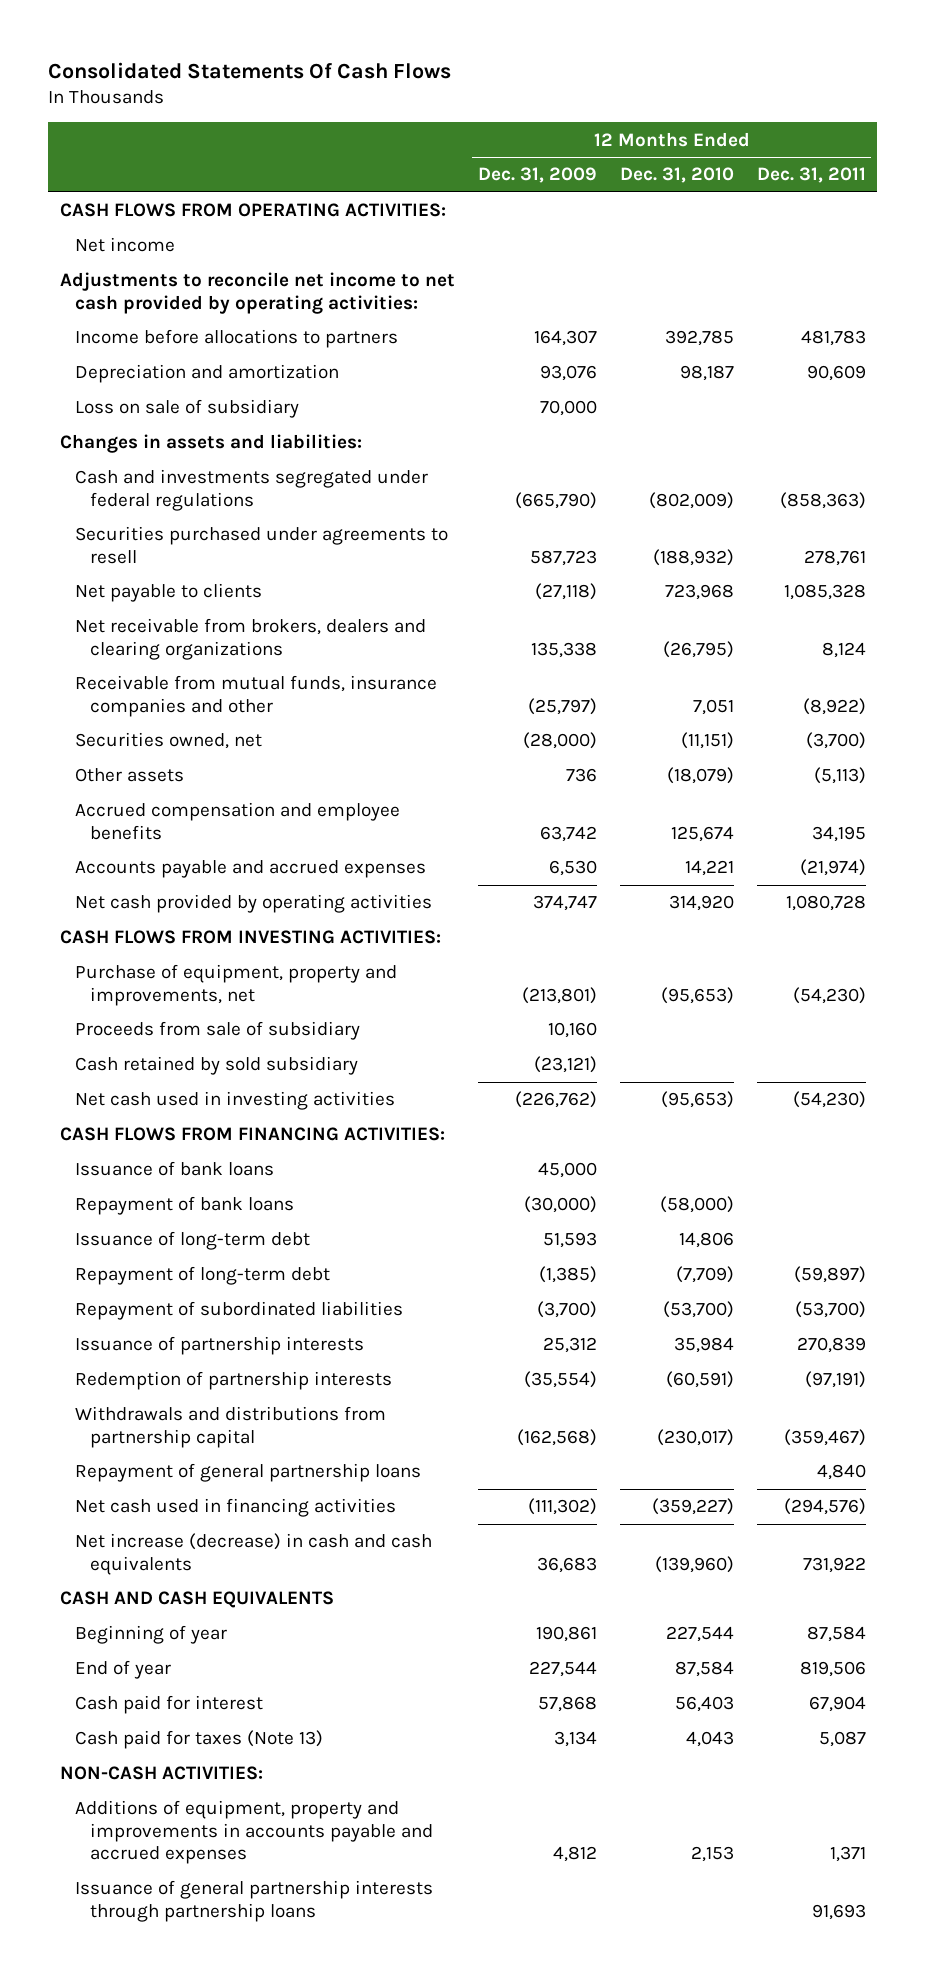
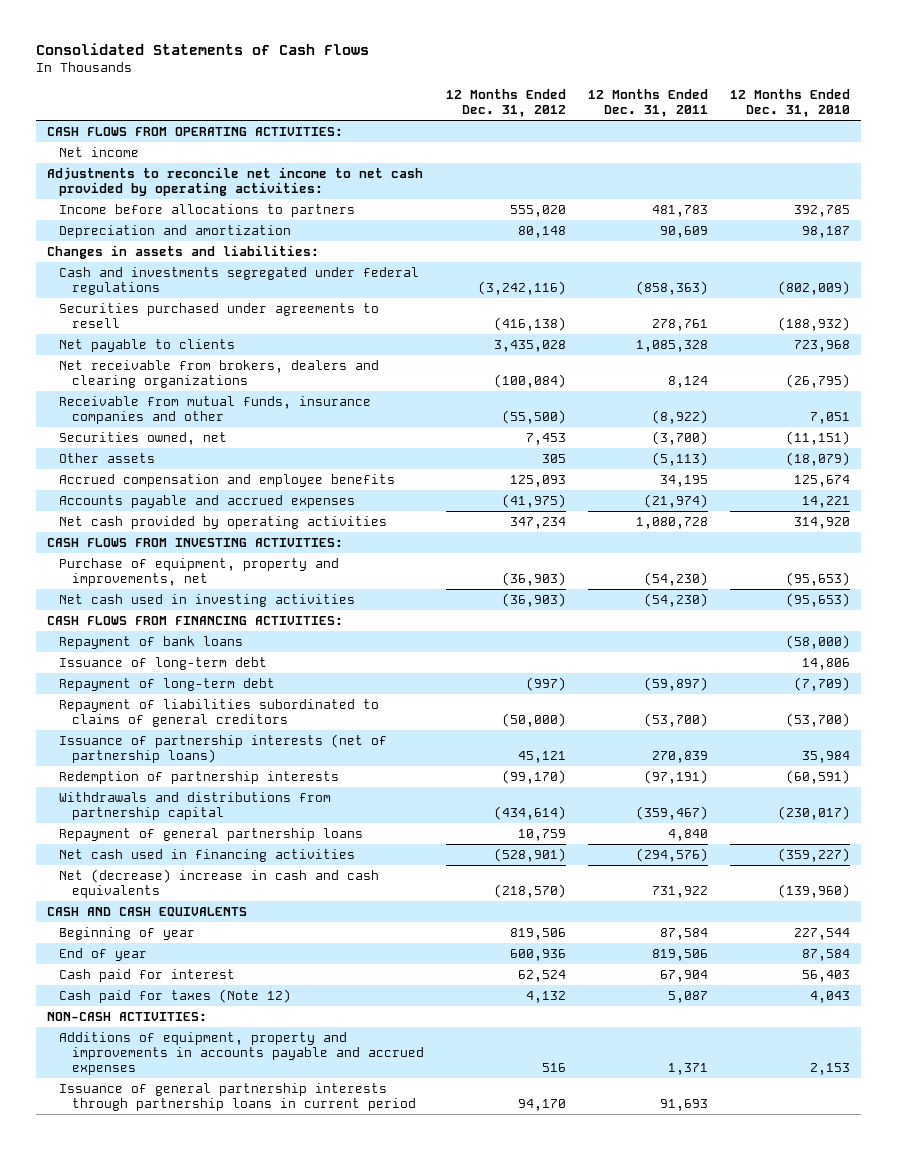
[48,61,452,79] Consolidated Statements Of Cash Flows -> [35,42,369,55] Consolidated Statements of Cash Flows
[477,167,597,184] Dec. 31, 2009 -> none
none -> [445,89,566,118] 12 Months Ended Dec. 31, 2012
[75,399,300,419] Loss on sale of subsidiary -> none
[75,1021,361,1041] Proceeds from sale of subsidiary -> none
[75,1056,359,1076] Cash retained by sold subsidiary -> none
[75,1161,275,1177] Issuance of bank loans -> none
[75,1301,404,1321] Repayment of subordinated liabilities -> [59,698,380,727] Repayment of liabilities subordinated to claims of general creditors
[75,1336,365,1356] Issuance of partnership interests -> [59,733,388,763] Issuance of partnership interests (net of partnership loans)
[75,1533,433,1575] Net increase (decrease) in cash and cash equivalents -> [59,868,380,898] Net (decrease) increase in cash and cash equivalents
[75,1730,324,1750] Cash paid for taxes (Note 13) -> [59,988,292,1003] Cash paid for taxes (Note 12)
[75,1880,434,1922] Issuance of general partnership interests through partnership loans -> [59,1082,416,1111] Issuance of general partnership interests through partnership loans in current period

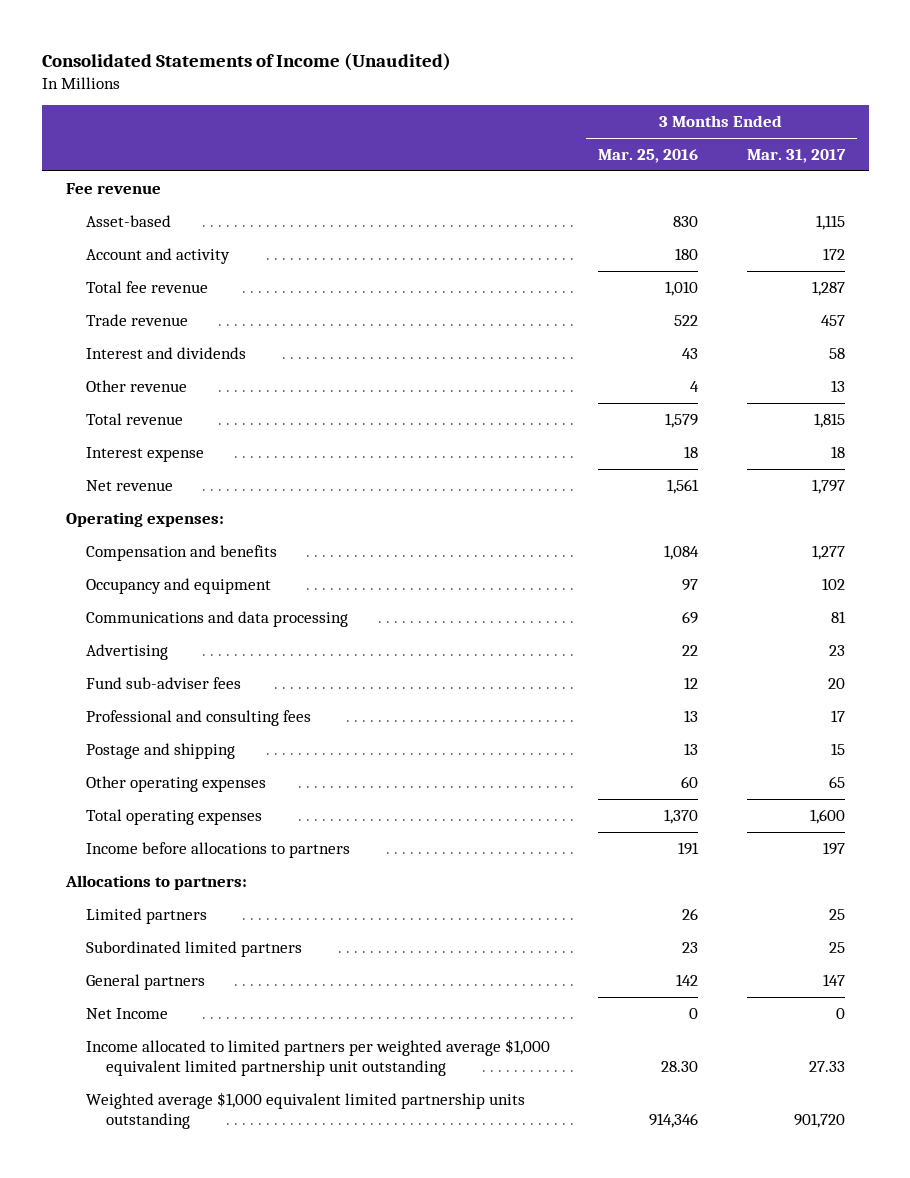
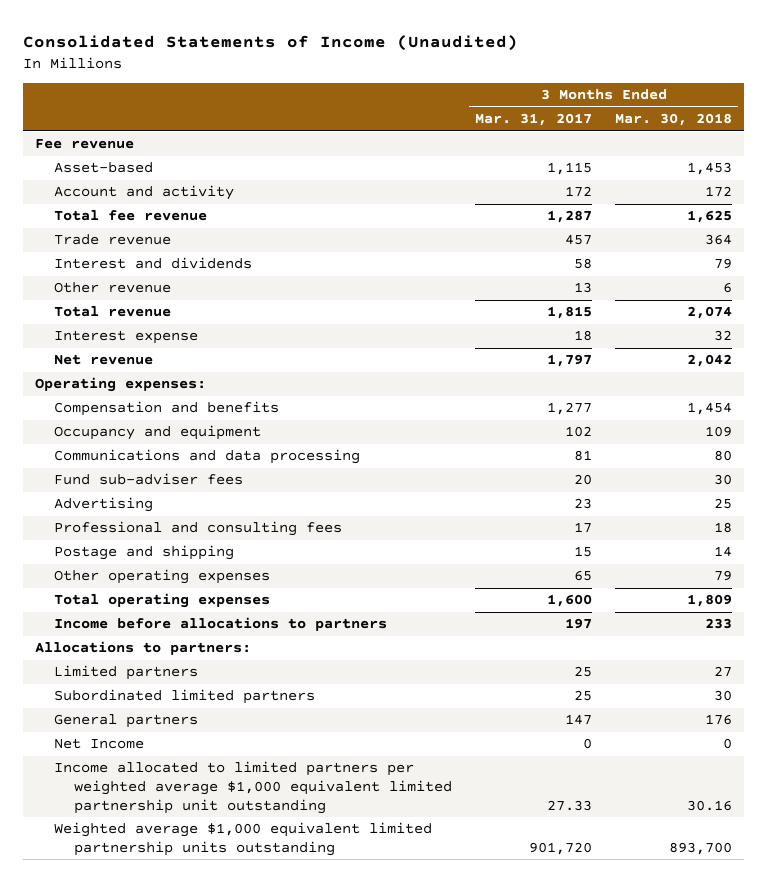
[598,149,699,164] Mar. 25, 2016 -> none
none -> [615,113,733,127] Mar. 30, 2018
[85,643,168,660] Advertising -> [54,497,154,513] Advertising

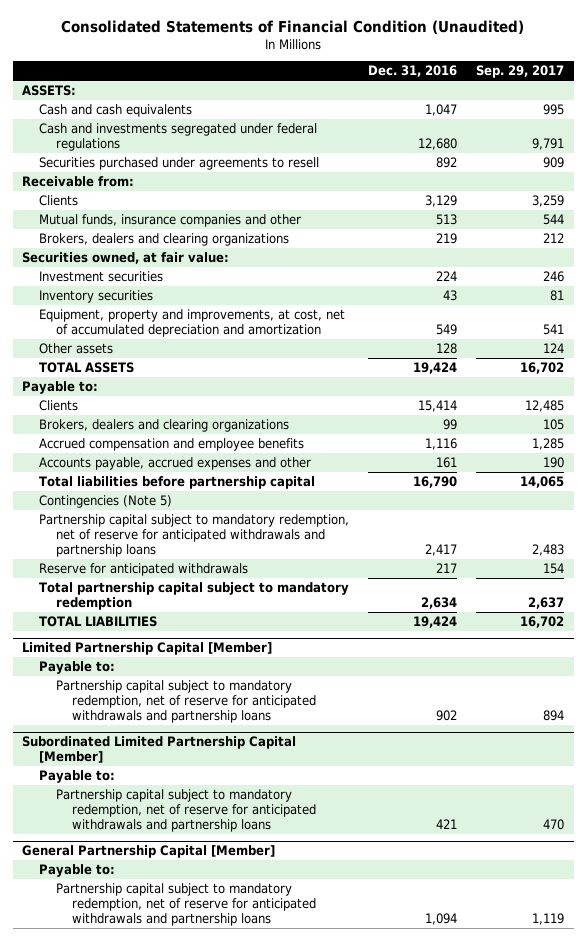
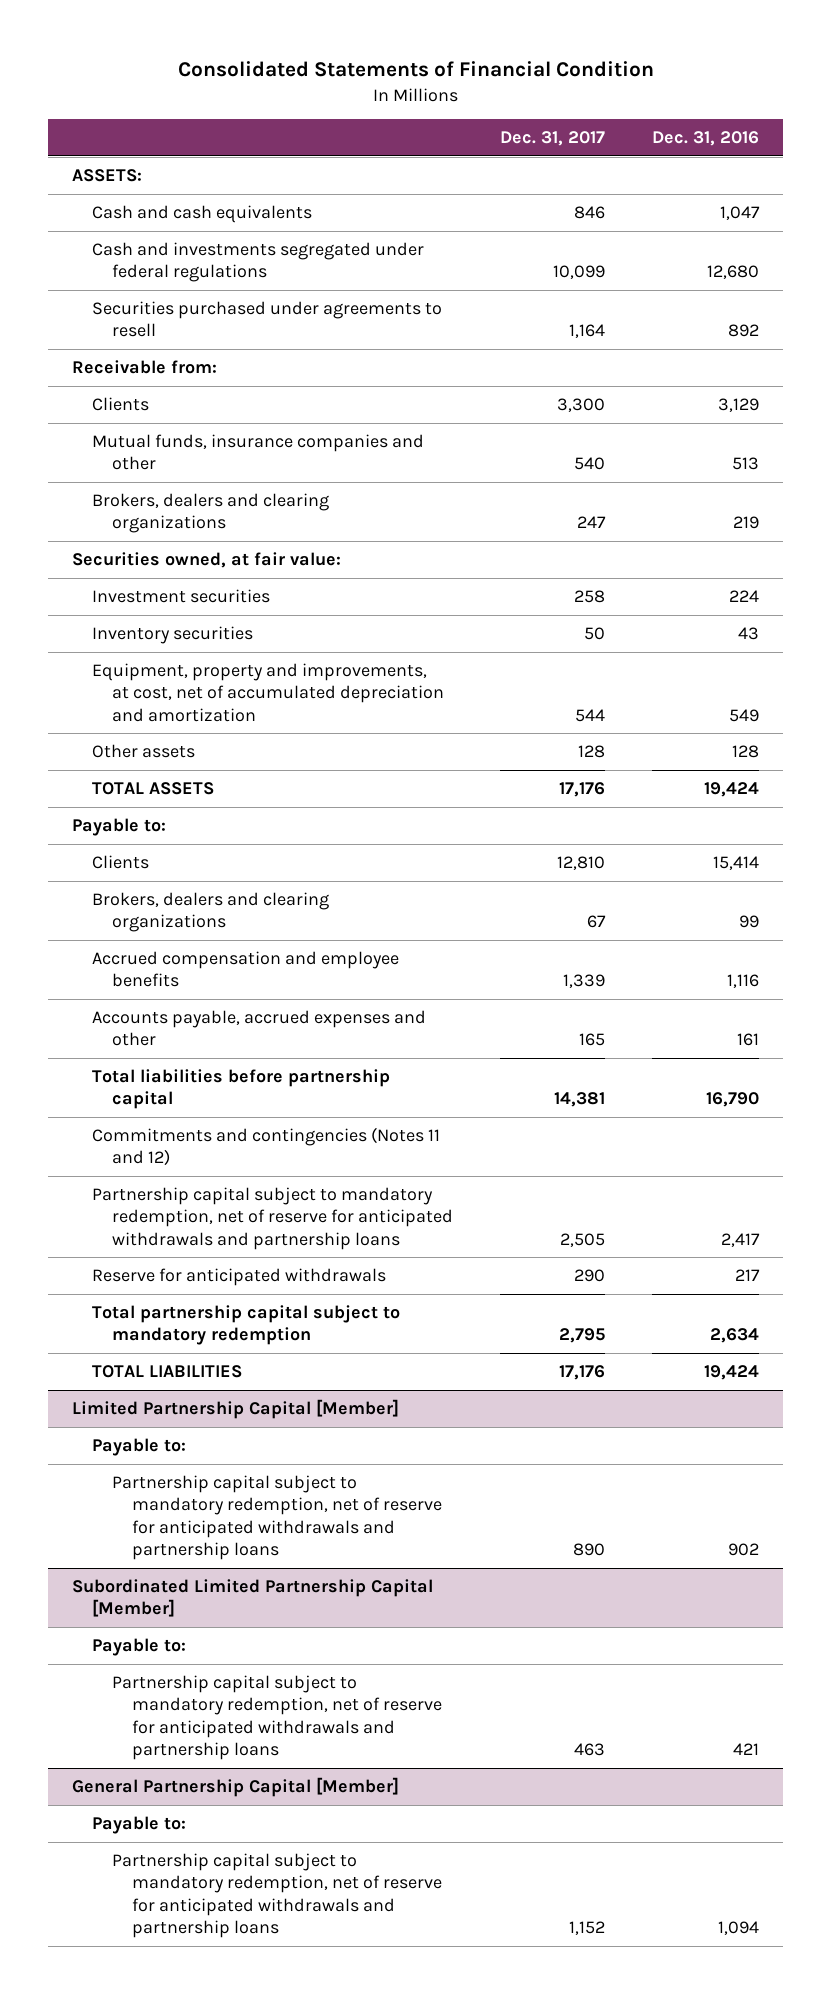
[61,19,525,34] Consolidated Statements of Financial Condition (Unaudited) -> [177,61,654,78] Consolidated Statements of Financial Condition
[476,65,565,79] Sep. 29, 2017 -> none
none -> [500,131,606,147] Dec. 31, 2017
[38,495,172,509] Contingencies (Note 5) -> [91,1127,440,1167] Commitments and contingencies (Notes 11 and 12)

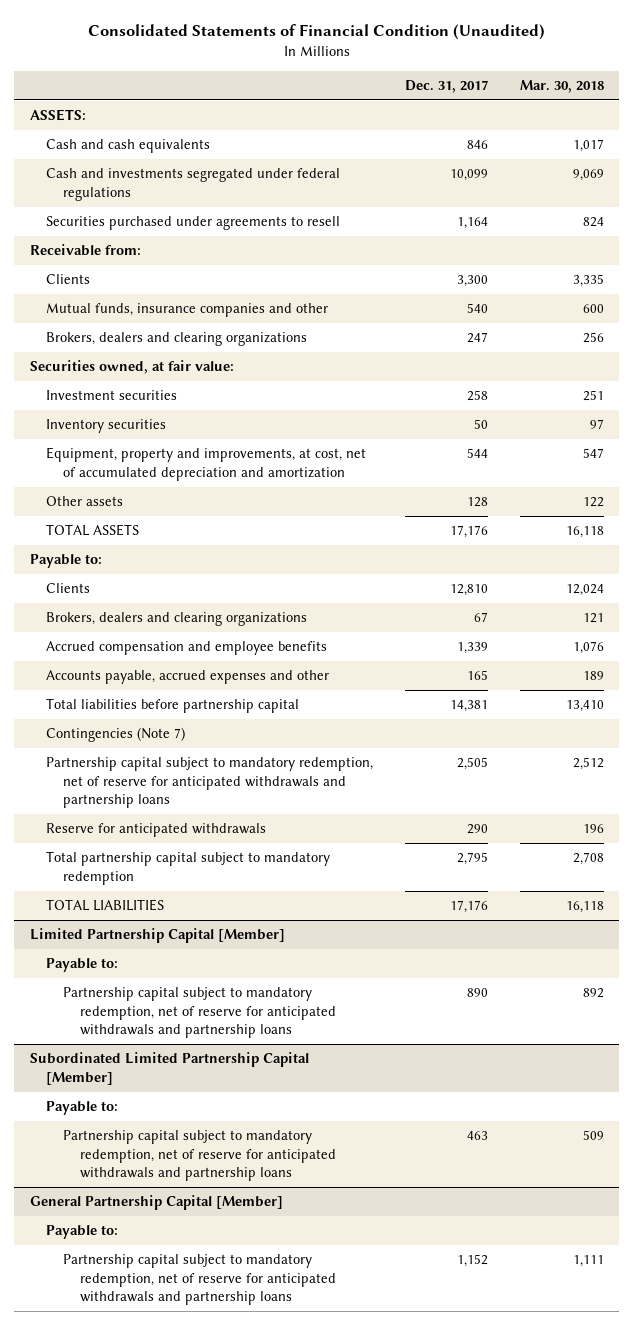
[177,61,654,78] Consolidated Statements of Financial Condition -> [87,24,545,41] Consolidated Statements of Financial Condition (Unaudited)
[652,131,760,147] Dec. 31, 2016 -> none
none -> [519,79,604,93] Mar. 30, 2018
[91,1127,440,1167] Commitments and contingencies (Notes 11 and 12) -> [46,727,186,743] Contingencies (Note 7)

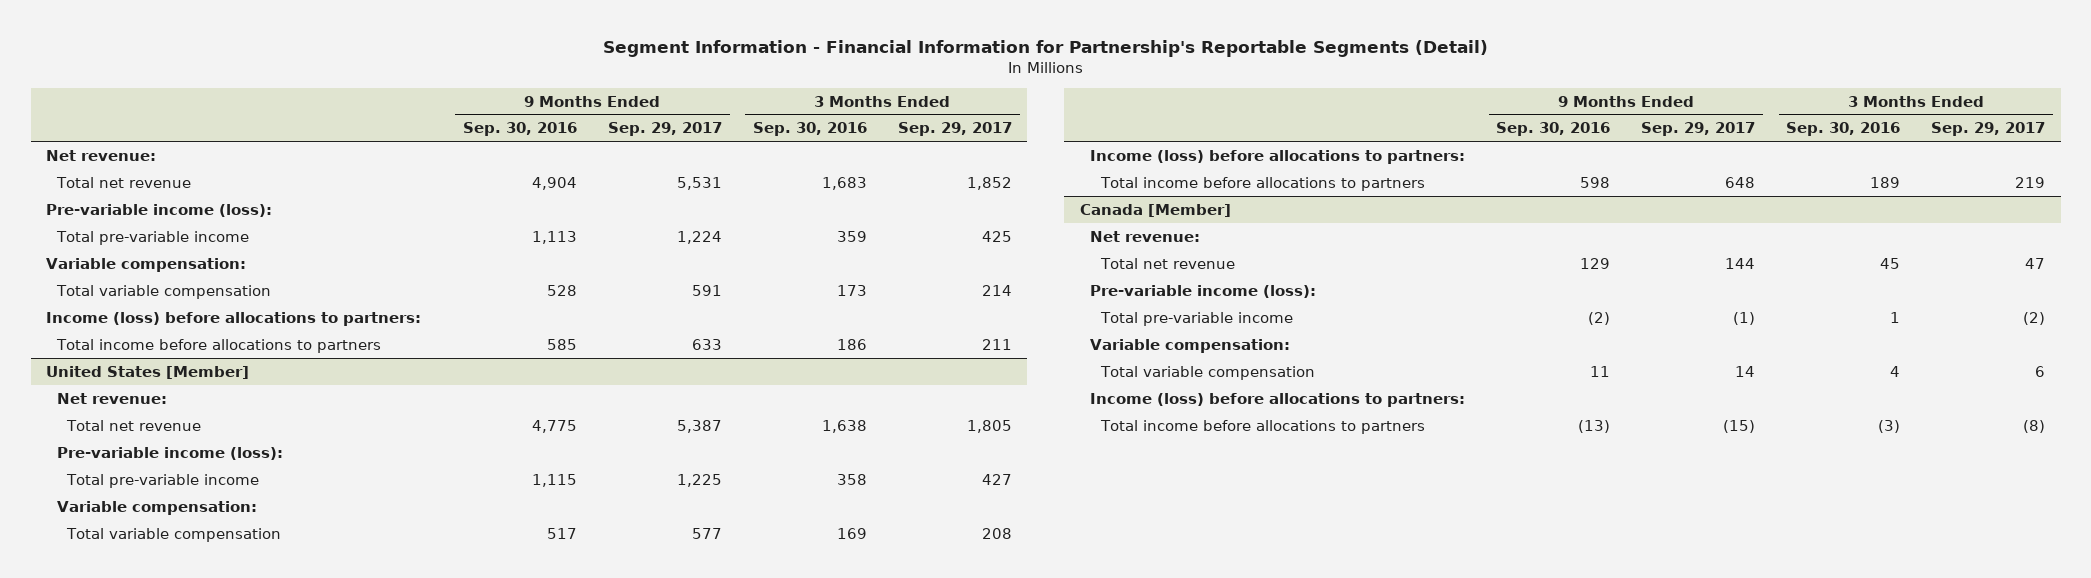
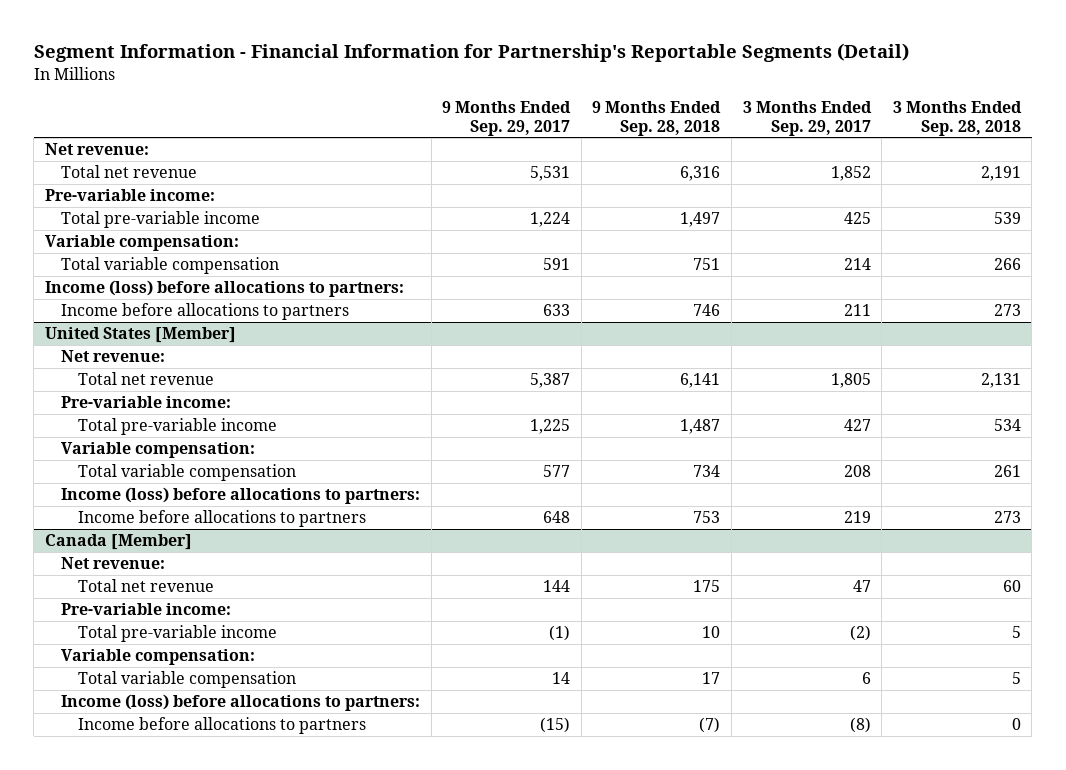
[462,122,577,137] Sep. 30, 2016 -> none
[752,122,867,137] Sep. 30, 2016 -> none
none -> [592,100,722,136] 9 Months Ended Sep. 28, 2018
none -> [892,100,1022,136] 3 Months Ended Sep. 28, 2018
[46,203,273,217] Pre-variable income (loss): -> [44,189,215,202] Pre-variable income:
[55,338,381,353] Total income before allocations to partners -> [61,303,350,321] Income before allocations to partners
[56,446,283,460] Pre-variable income (loss): -> [61,396,232,409] Pre-variable income:
[1099,176,1425,191] Total income before allocations to partners -> [77,510,366,528] Income before allocations to partners
[1090,284,1317,298] Pre-variable income (loss): -> [61,603,232,616] Pre-variable income:
[1099,419,1425,434] Total income before allocations to partners -> [77,717,366,735] Income before allocations to partners

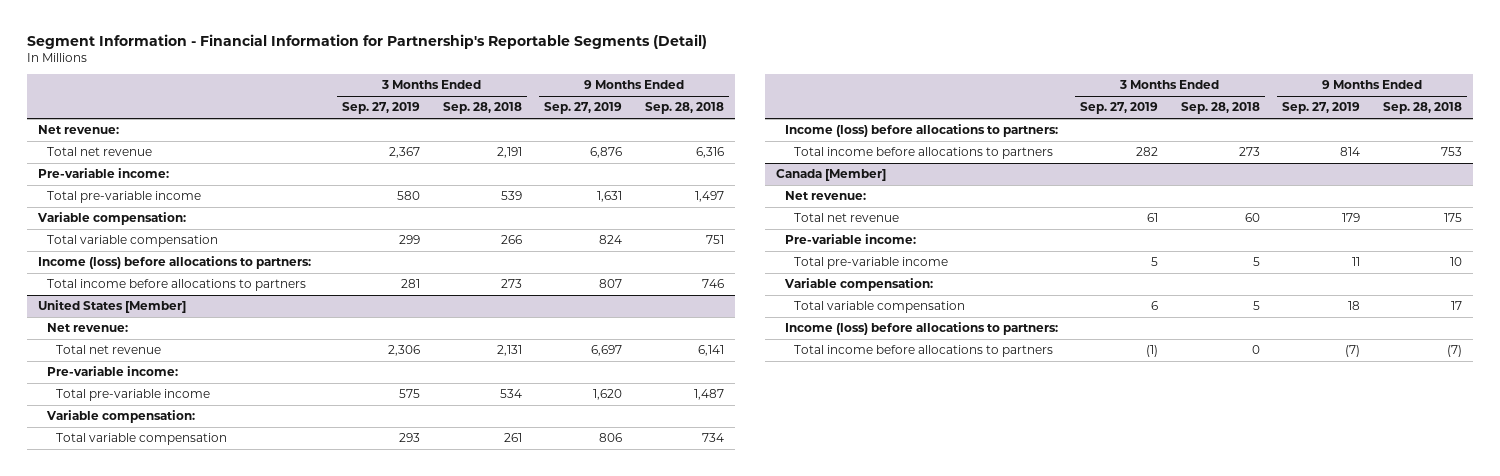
[442,100,572,136] 9 Months Ended Sep. 29, 2017 -> none
[742,100,872,136] 3 Months Ended Sep. 29, 2017 -> none
none -> [342,102,421,115] Sep. 27, 2019
none -> [544,102,623,115] Sep. 27, 2019
[61,303,350,321] Income before allocations to partners -> [46,279,306,292] Total income before allocations to partners
[77,510,366,528] Income before allocations to partners -> [794,147,1054,160] Total income before allocations to partners
[77,717,366,735] Income before allocations to partners -> [794,345,1054,358] Total income before allocations to partners

